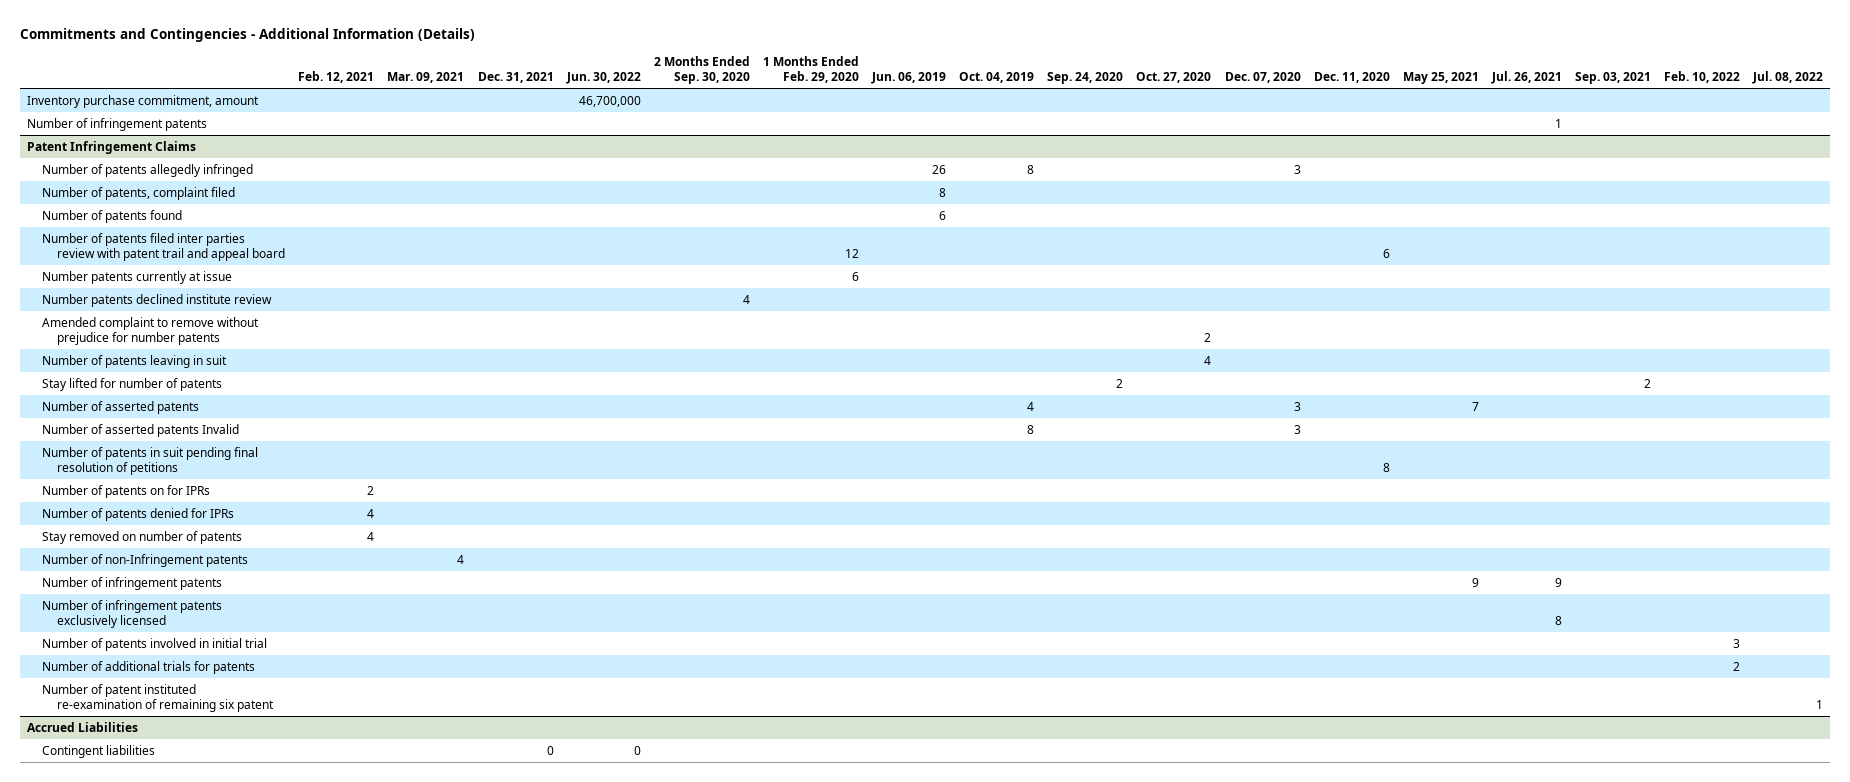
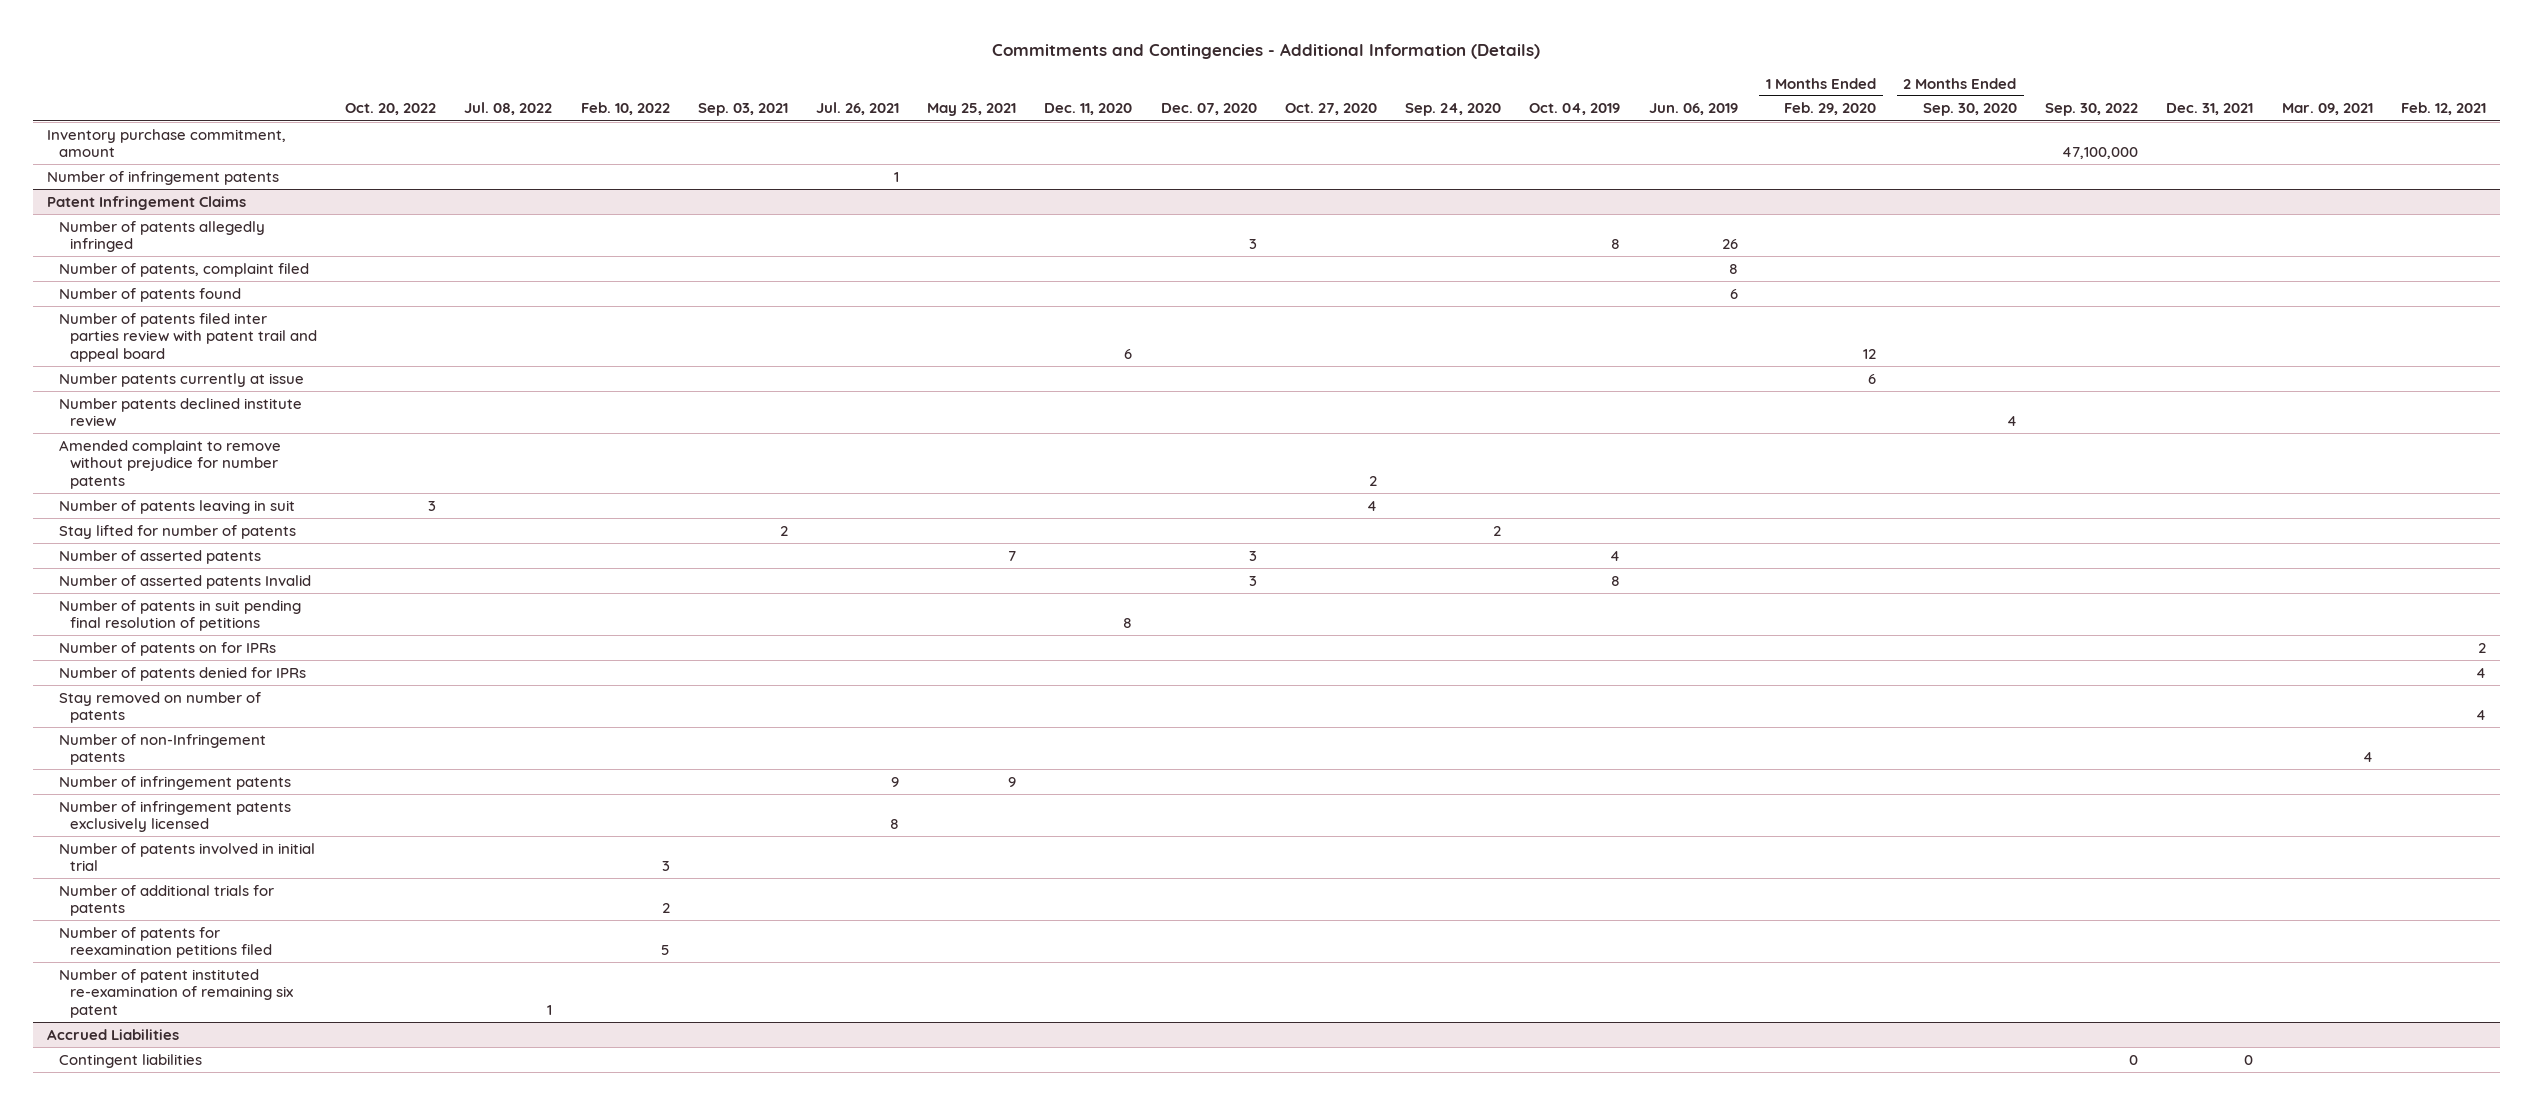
[565,72,641,85] Jun. 30, 2022 -> none
none -> [345,103,437,116] Oct. 20, 2022
none -> [2045,103,2139,117] Sep. 30, 2022
none -> [58,926,273,959] Number of patents for reexamination petitions filed

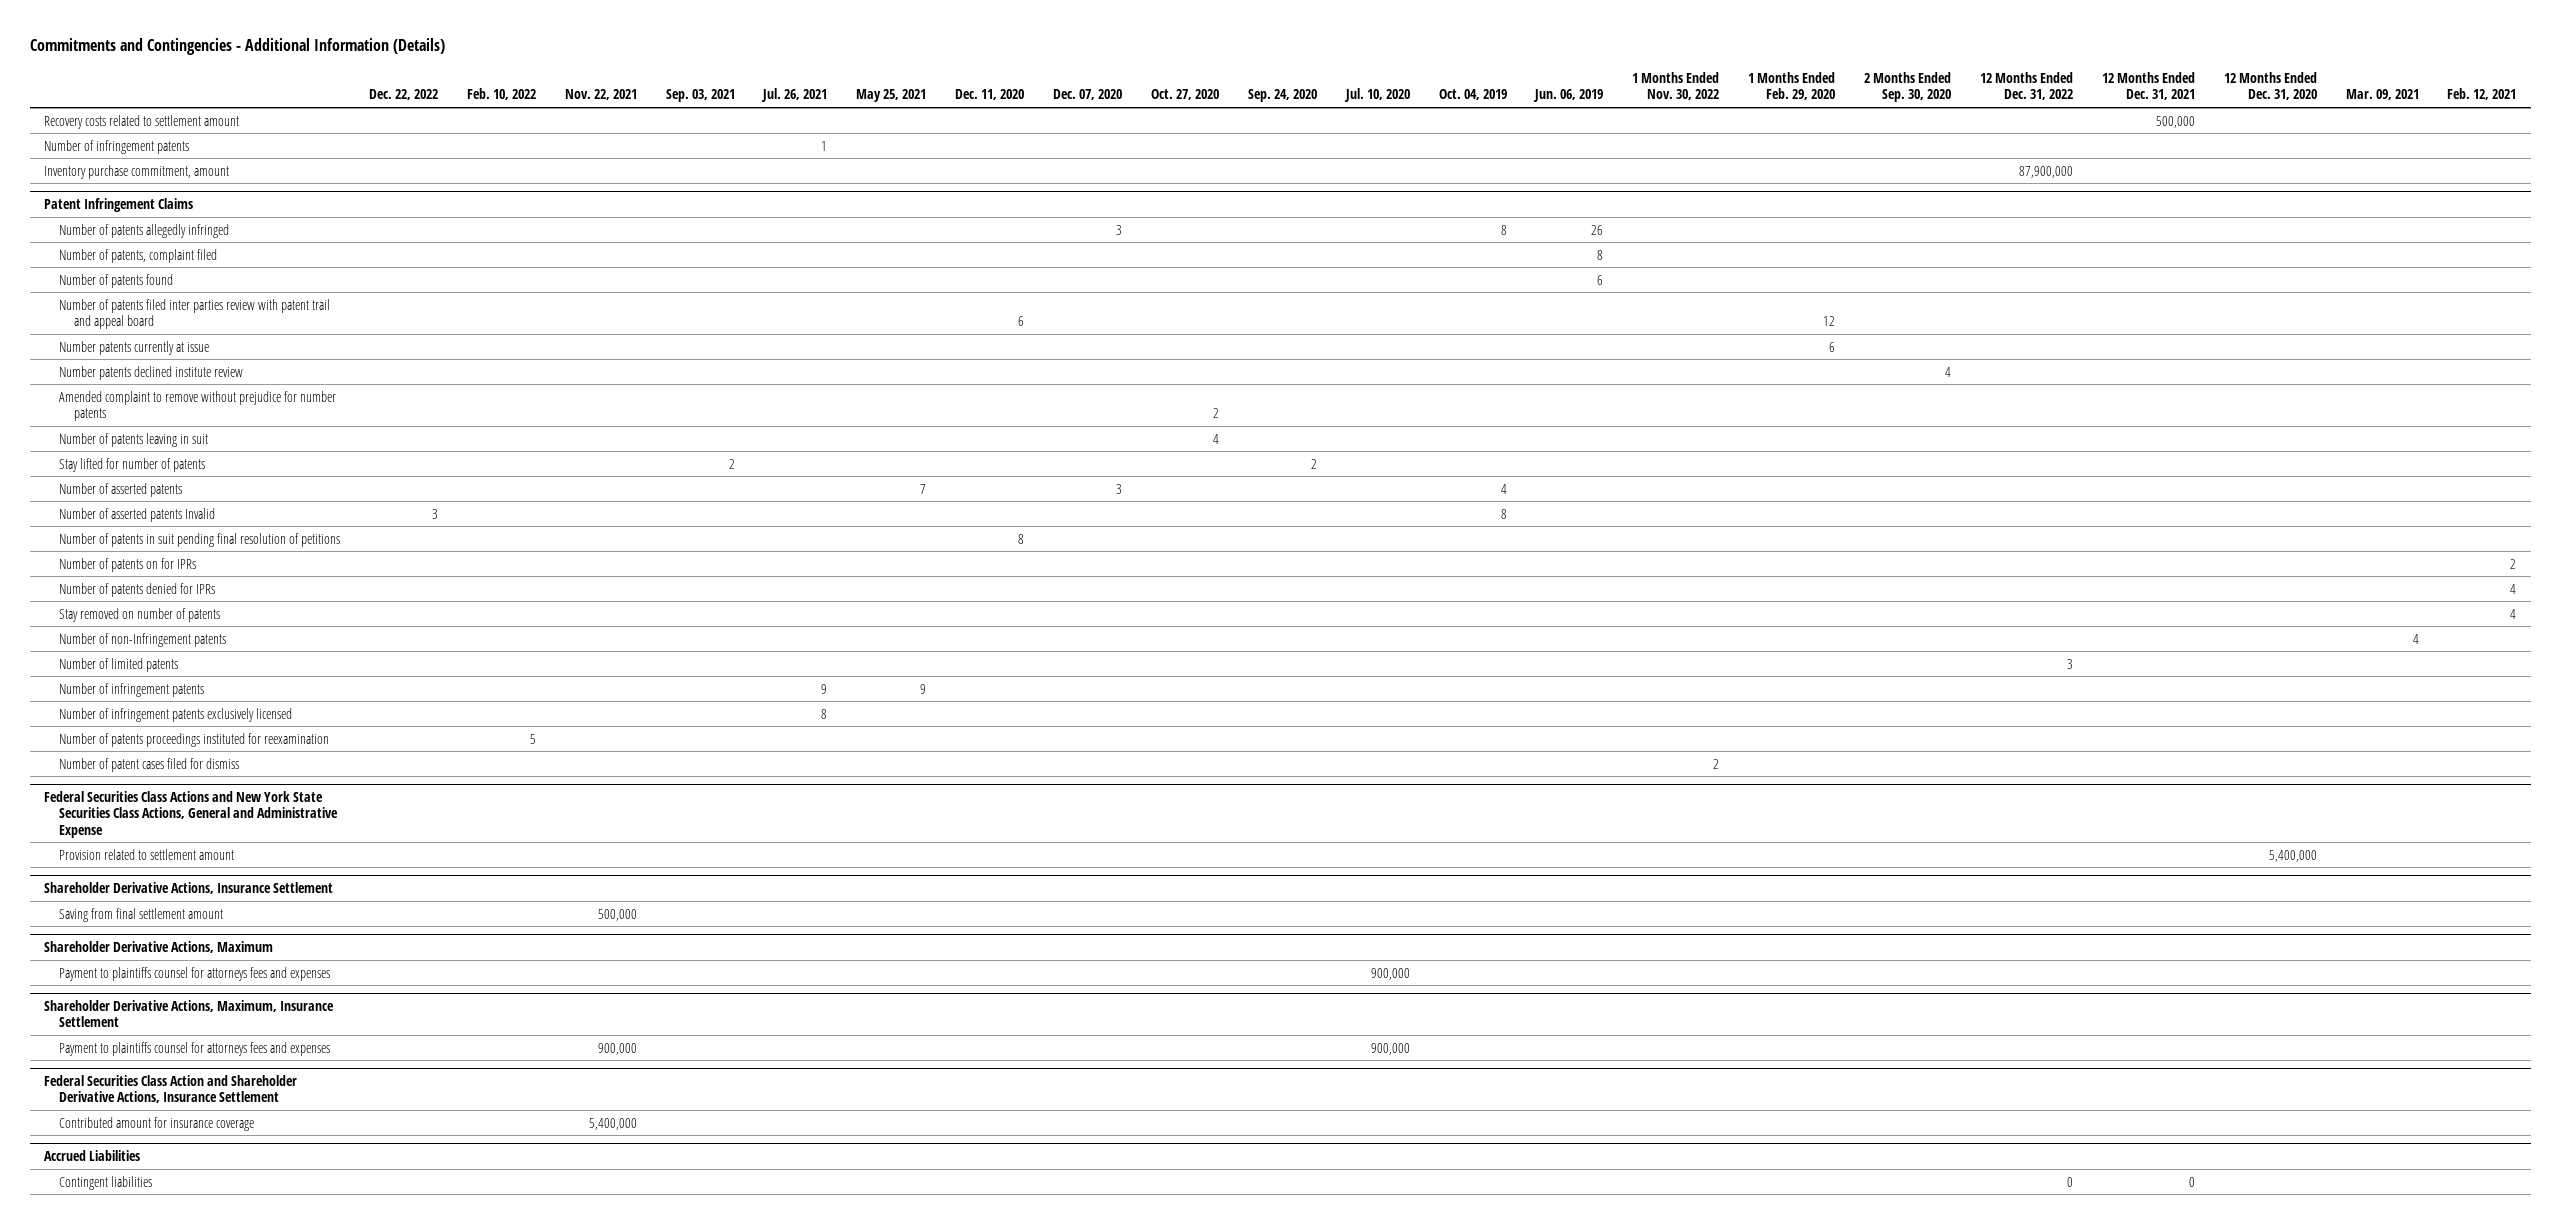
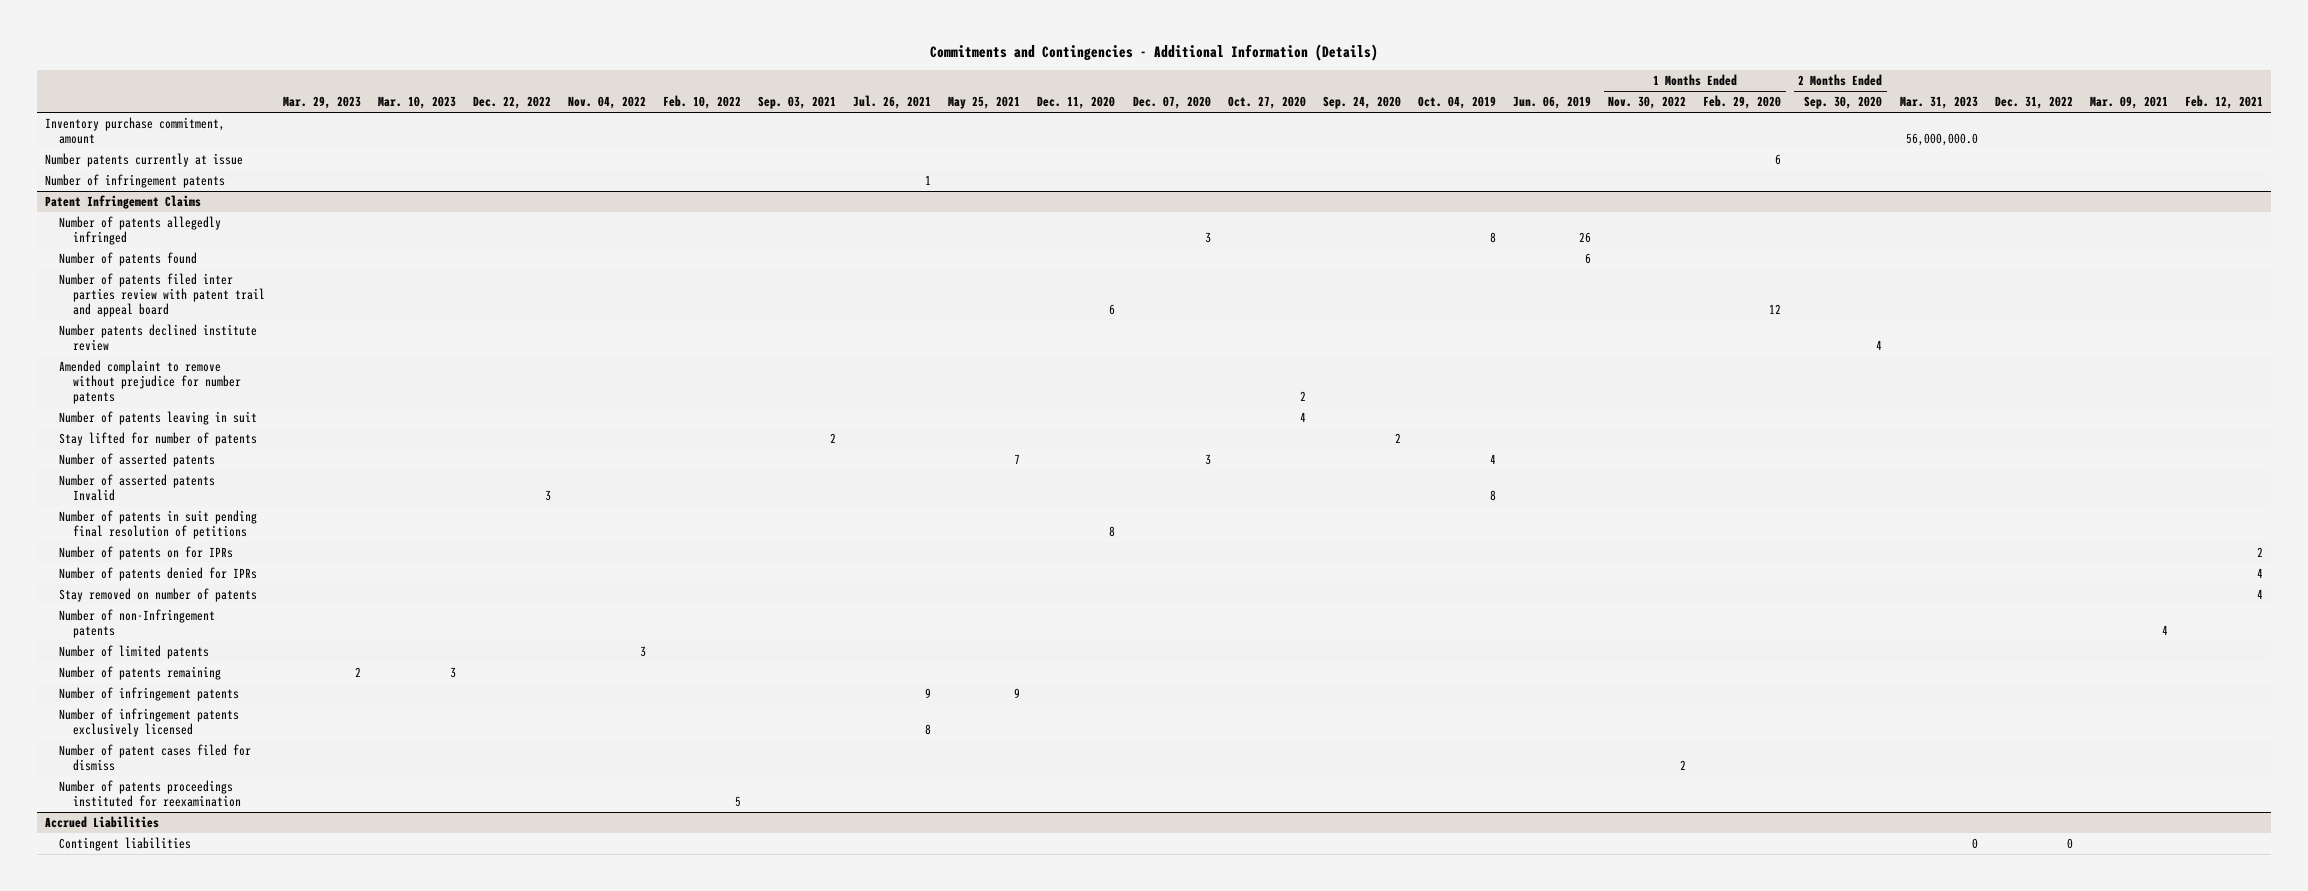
[564,89,637,101] Nov. 22, 2021 -> none
[1343,88,1410,103] Jul. 10, 2020 -> none
[1979,72,2073,101] 12 Months Ended Dec. 31, 2022 -> none
[2101,72,2195,101] 12 Months Ended Dec. 31, 2021 -> none
[2223,72,2317,101] 12 Months Ended Dec. 31, 2020 -> none
none -> [282,96,361,110] Mar. 29, 2023
none -> [377,96,456,110] Mar. 10, 2023
none -> [567,96,646,110] Nov. 04, 2022
none -> [1899,96,1978,110] Mar. 31, 2023
none -> [1994,96,2073,110] Dec. 31, 2022
[44,114,240,129] Recovery costs related to settlement amount -> none
none -> [45,153,244,168] Number patents currently at issue
[44,139,190,154] Number of infringement patents -> [45,174,226,189] Number of infringement patents
[59,248,218,263] Number of patents, complaint filed -> none
[59,340,210,355] Number patents currently at issue -> none
none -> [59,666,222,681] Number of patents remaining
[44,790,339,838] Federal Securities Class Actions and New York State Securities Class Actions, General and Administrative Expense -> none
[59,848,235,860] Provision related to settlement amount -> none
[44,881,334,894] Shareholder Derivative Actions, Insurance Settlement -> none
[59,907,224,922] Saving from final settlement amount -> none
[44,940,274,953] Shareholder Derivative Actions, Maximum -> none
[59,966,331,981] Payment to plaintiffs counsel for attorneys fees and expenses -> none
[44,999,335,1028] Shareholder Derivative Actions, Maximum, Insurance Settlement -> none
[59,1041,331,1056] Payment to plaintiffs counsel for attorneys fees and expenses -> none
[44,1074,298,1104] Federal Securities Class Action and Shareholder Derivative Actions, Insurance Settlement -> none
[59,1116,255,1131] Contributed amount for insurance coverage -> none
[59,732,330,747] Number of patents proceedings instituted for reexamination -> [59,780,242,808] Number of patents proceedings instituted for reexamination

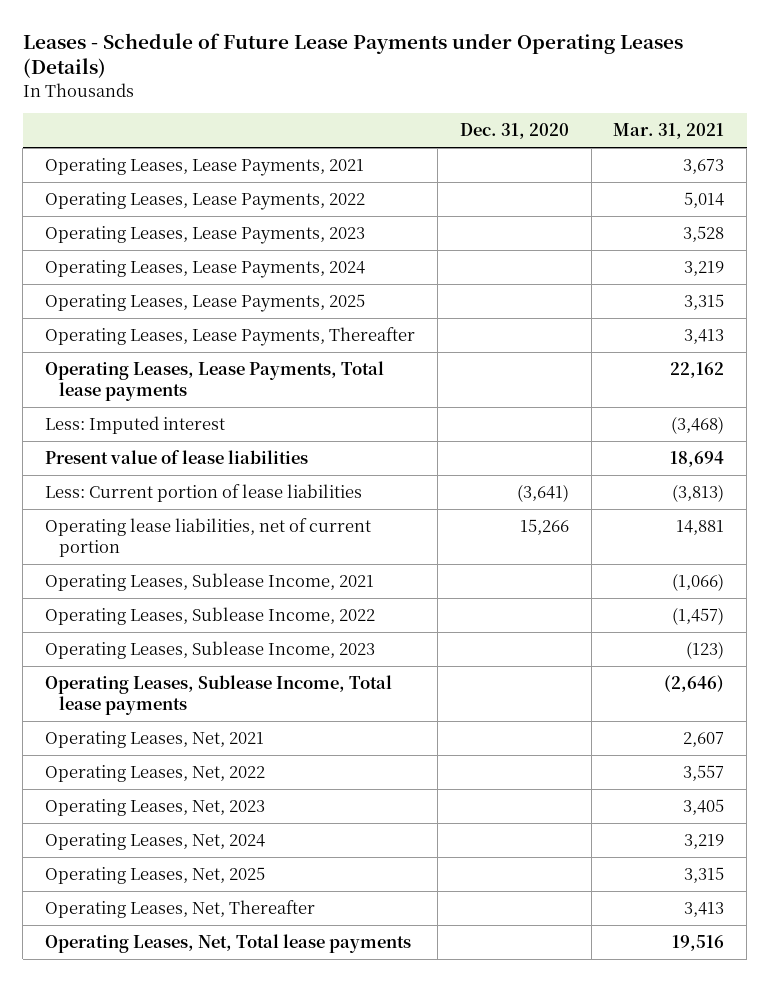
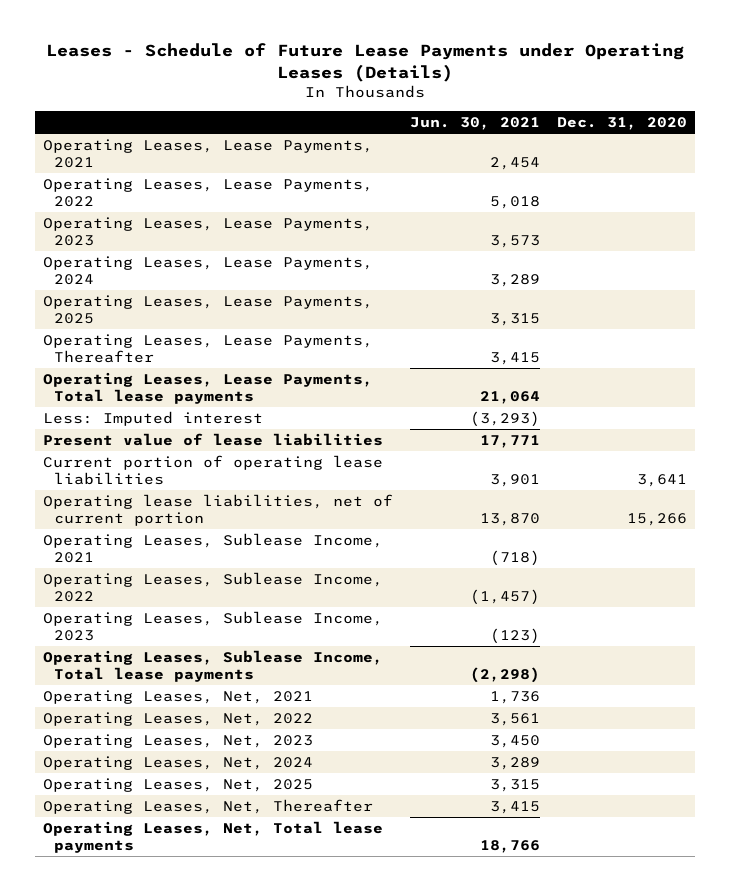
[613,123,725,140] Mar. 31, 2021 -> none
none -> [409,116,540,130] Jun. 30, 2021
[45,483,363,502] Less: Current portion of lease liabilities -> [43,455,384,485] Current portion of operating lease liabilities
[516,483,569,502] (3,641) -> [636,473,687,487] 3,641

